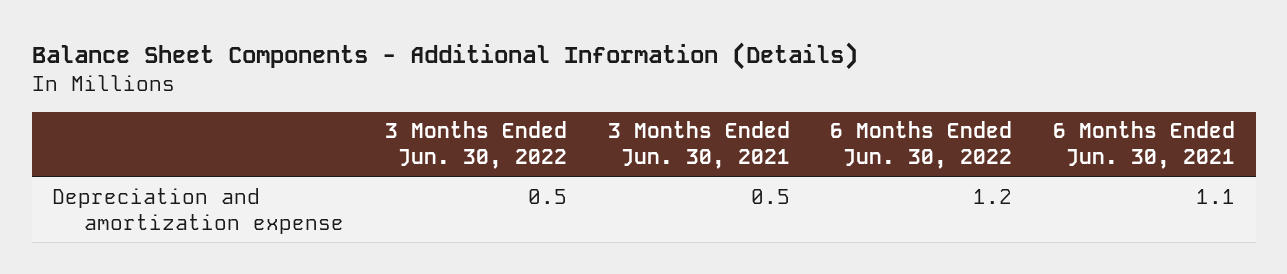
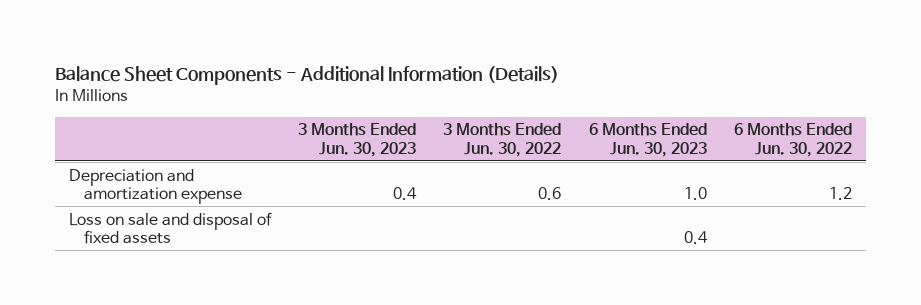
[607,121,790,170] 3 Months Ended Jun. 30, 2021 -> none
[1053,121,1236,170] 6 Months Ended Jun. 30, 2021 -> none
none -> [298,123,417,157] 3 Months Ended Jun. 30, 2023
none -> [588,123,707,157] 6 Months Ended Jun. 30, 2023
[527,188,567,204] 0.5 -> [538,186,562,200] 0.6
none -> [68,211,272,244] Loss on sale and disposal of fixed assets

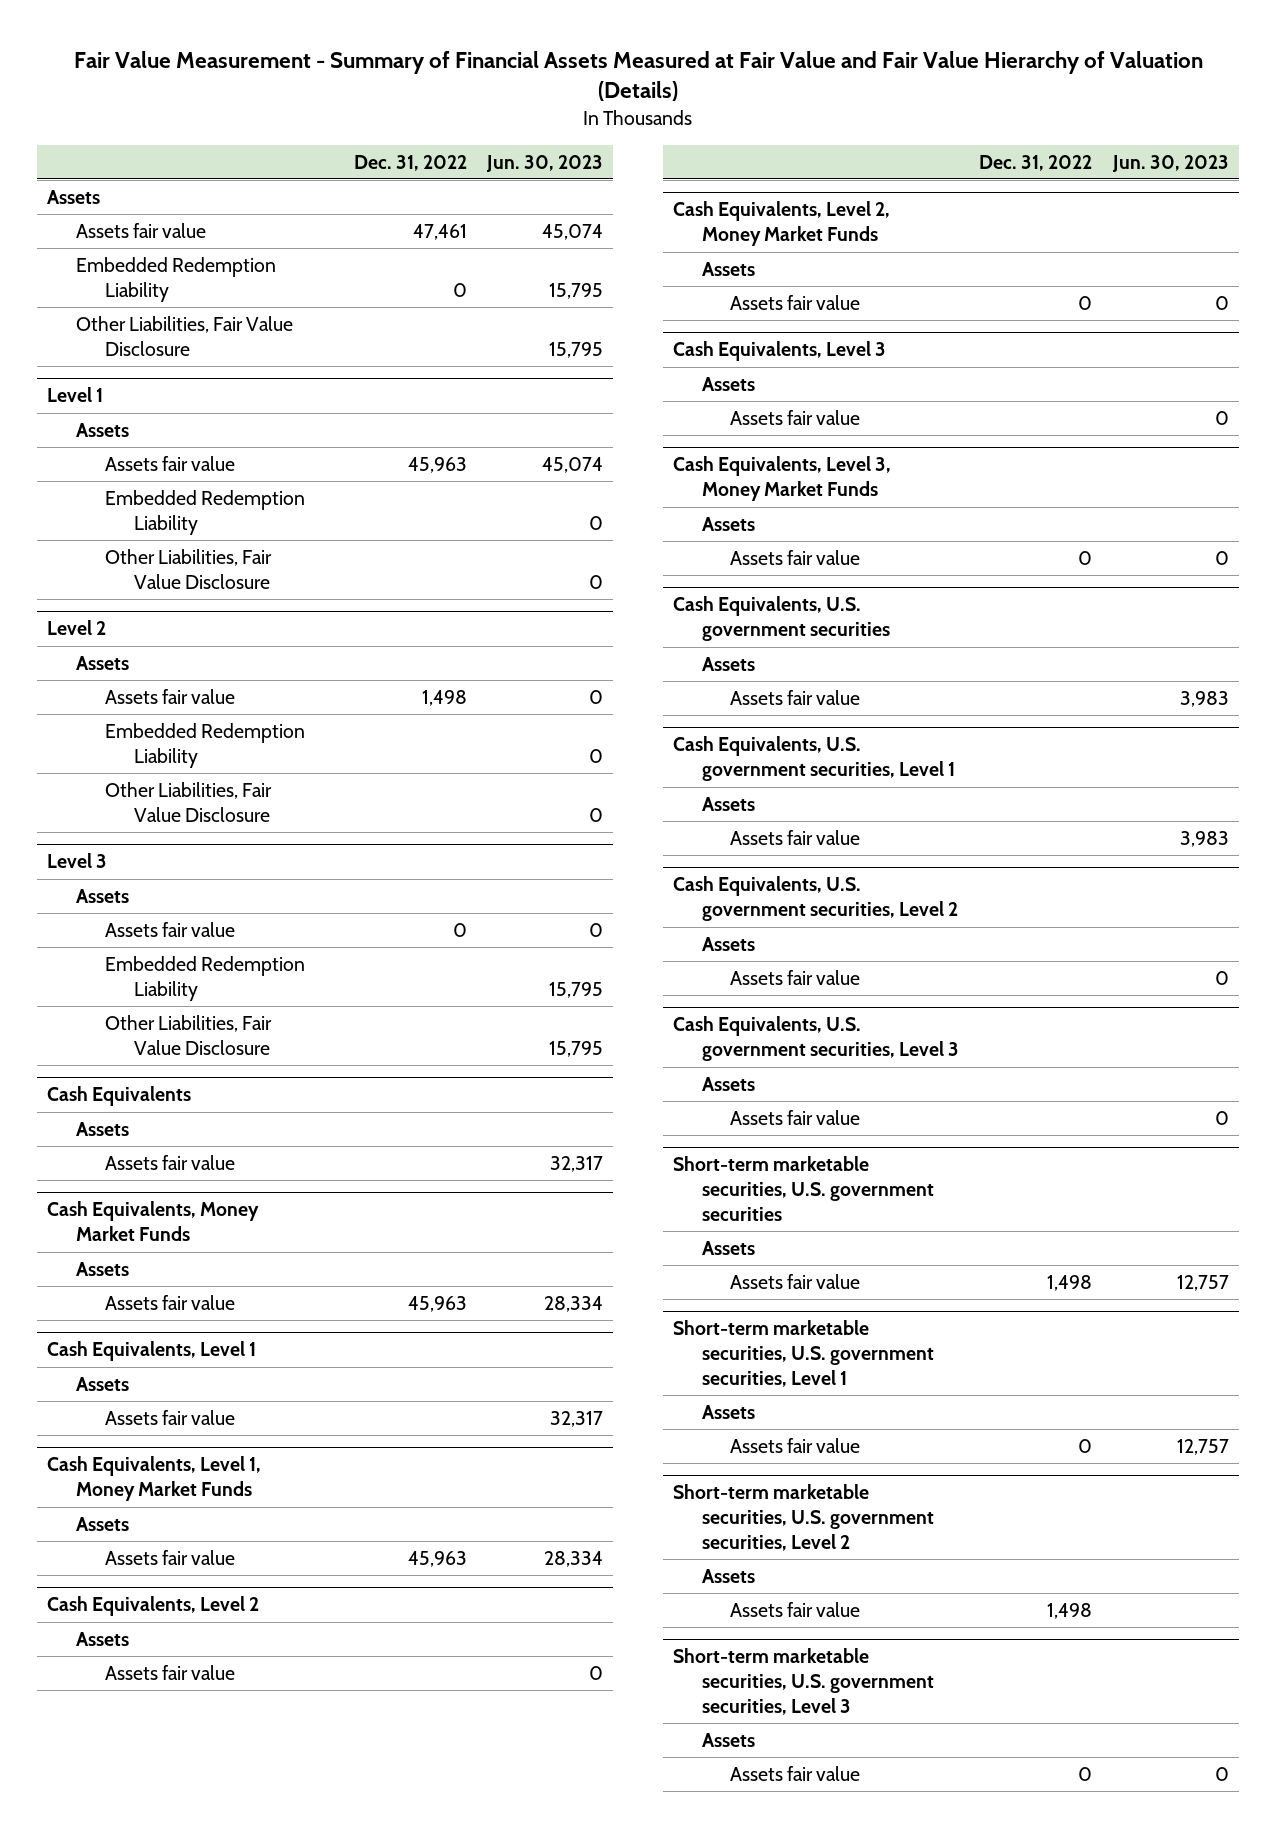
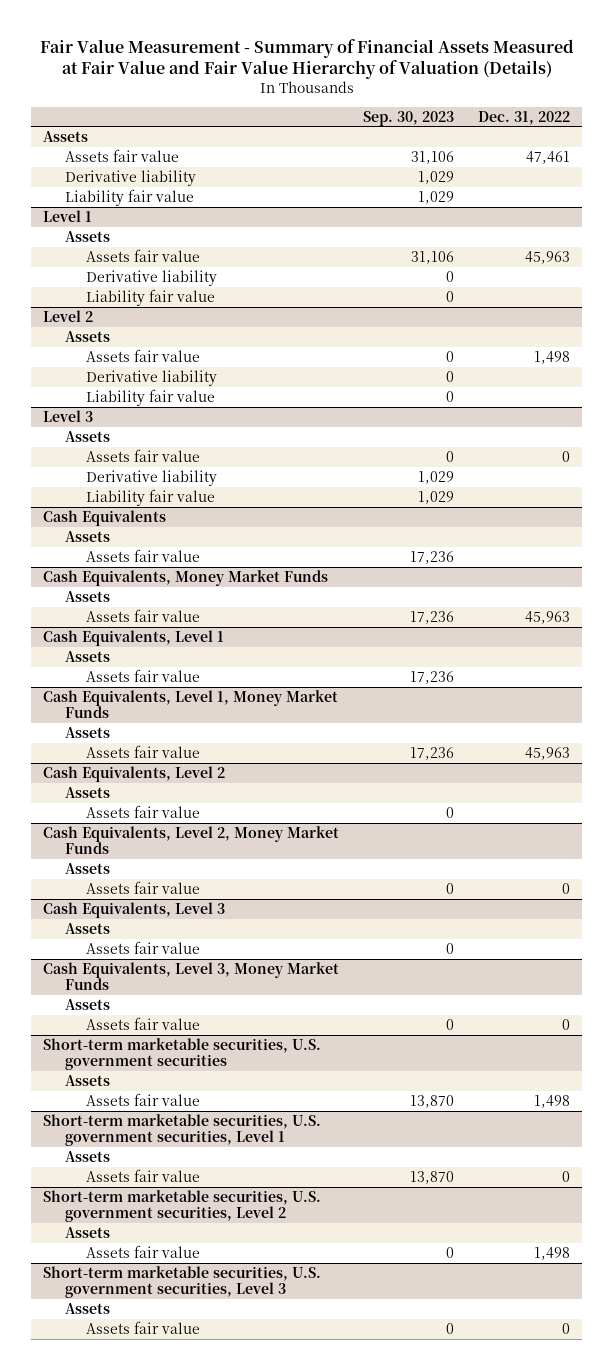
[486,154,604,172] Jun. 30, 2023 -> none
none -> [363,110,455,126] Sep. 30, 2023
[76,256,277,302] Embedded Redemption Liability -> none
none -> [64,169,196,186] Derivative liability
[76,315,294,356] Other Liabilities, Fair Value Disclosure -> [64,188,194,206] Liability fair value
[104,489,305,535] Embedded Redemption Liability -> none
none -> [86,269,218,286] Derivative liability
[104,548,272,589] Other Liabilities, Fair Value Disclosure -> [86,288,216,306] Liability fair value
[104,722,305,768] Embedded Redemption Liability -> none
none -> [86,369,218,386] Derivative liability
[104,781,272,822] Other Liabilities, Fair Value Disclosure -> [86,388,216,406] Liability fair value
[104,955,305,1001] Embedded Redemption Liability -> none
none -> [86,469,218,486] Derivative liability
[104,1014,272,1055] Other Liabilities, Fair Value Disclosure -> [86,488,216,506] Liability fair value
[672,596,890,642] Cash Equivalents, U.S. government securities -> none
[701,656,755,671] Assets -> none
[730,689,861,705] Assets fair value -> none
[672,736,955,782] Cash Equivalents, U.S. government securities, Level 1 -> none
[701,796,755,811] Assets -> none
[730,829,861,845] Assets fair value -> none
[672,876,958,922] Cash Equivalents, U.S. government securities, Level 2 -> none
[701,936,755,951] Assets -> none
[730,969,861,985] Assets fair value -> none
[672,1016,959,1062] Cash Equivalents, U.S. government securities, Level 3 -> none
[701,1076,755,1091] Assets -> none
[730,1109,861,1125] Assets fair value -> none

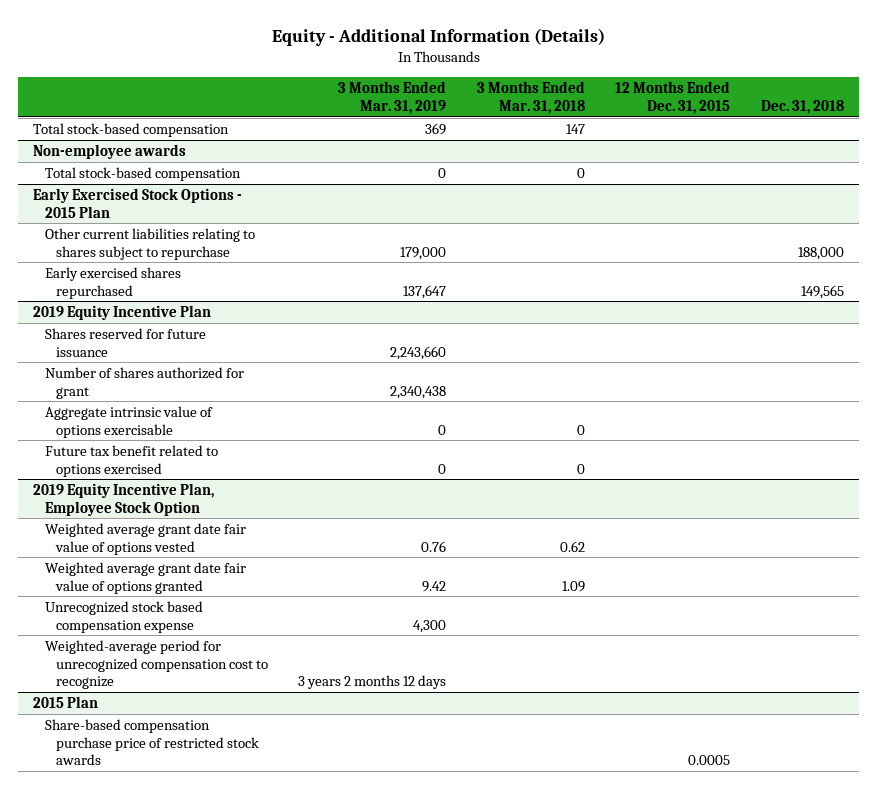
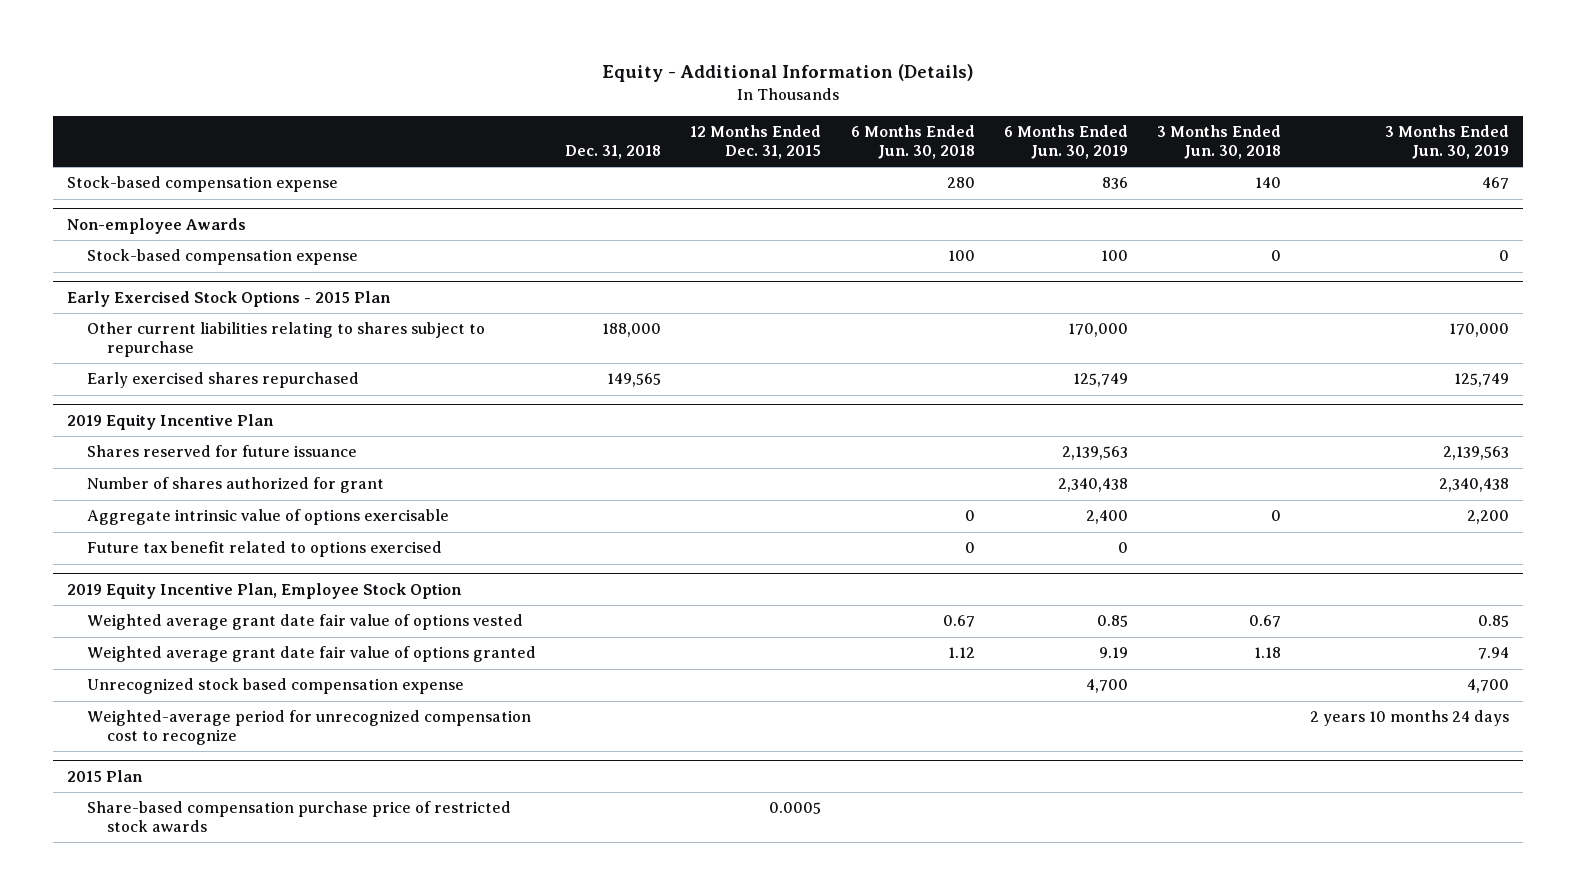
[338,81,447,114] 3 Months Ended Mar. 31, 2019 -> none
[476,81,585,114] 3 Months Ended Mar. 31, 2018 -> none
none -> [850,125,975,160] 6 Months Ended Jun. 30, 2018
none -> [1003,125,1128,160] 6 Months Ended Jun. 30, 2019
none -> [1156,125,1281,160] 3 Months Ended Jun. 30, 2018
none -> [1384,125,1509,160] 3 Months Ended Jun. 30, 2019
[33,123,230,138] Total stock-based compensation -> [67,176,339,193] Stock-based compensation expense
[33,144,187,160] Non-employee awards -> [67,217,247,234] Non-employee Awards
[44,167,241,182] Total stock-based compensation -> [87,249,359,266] Stock-based compensation expense

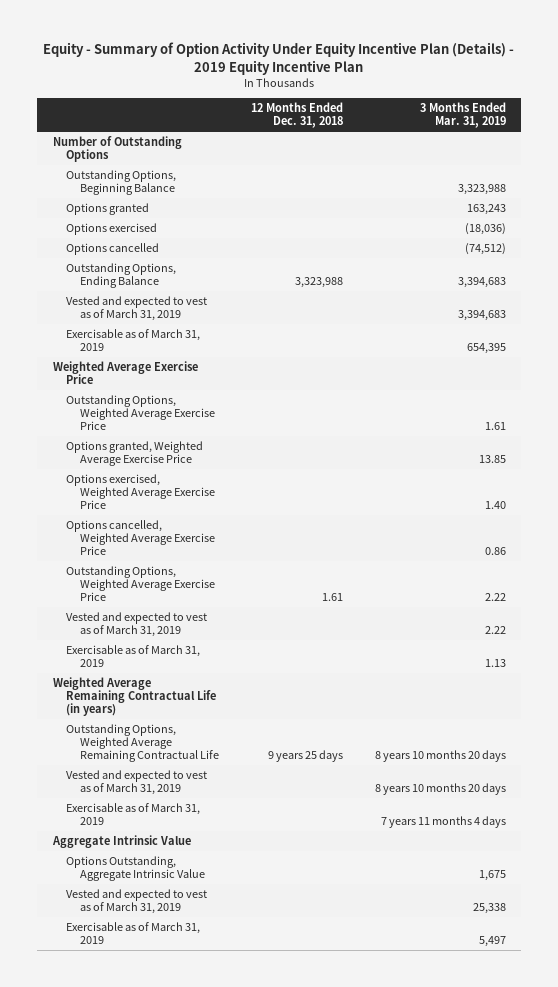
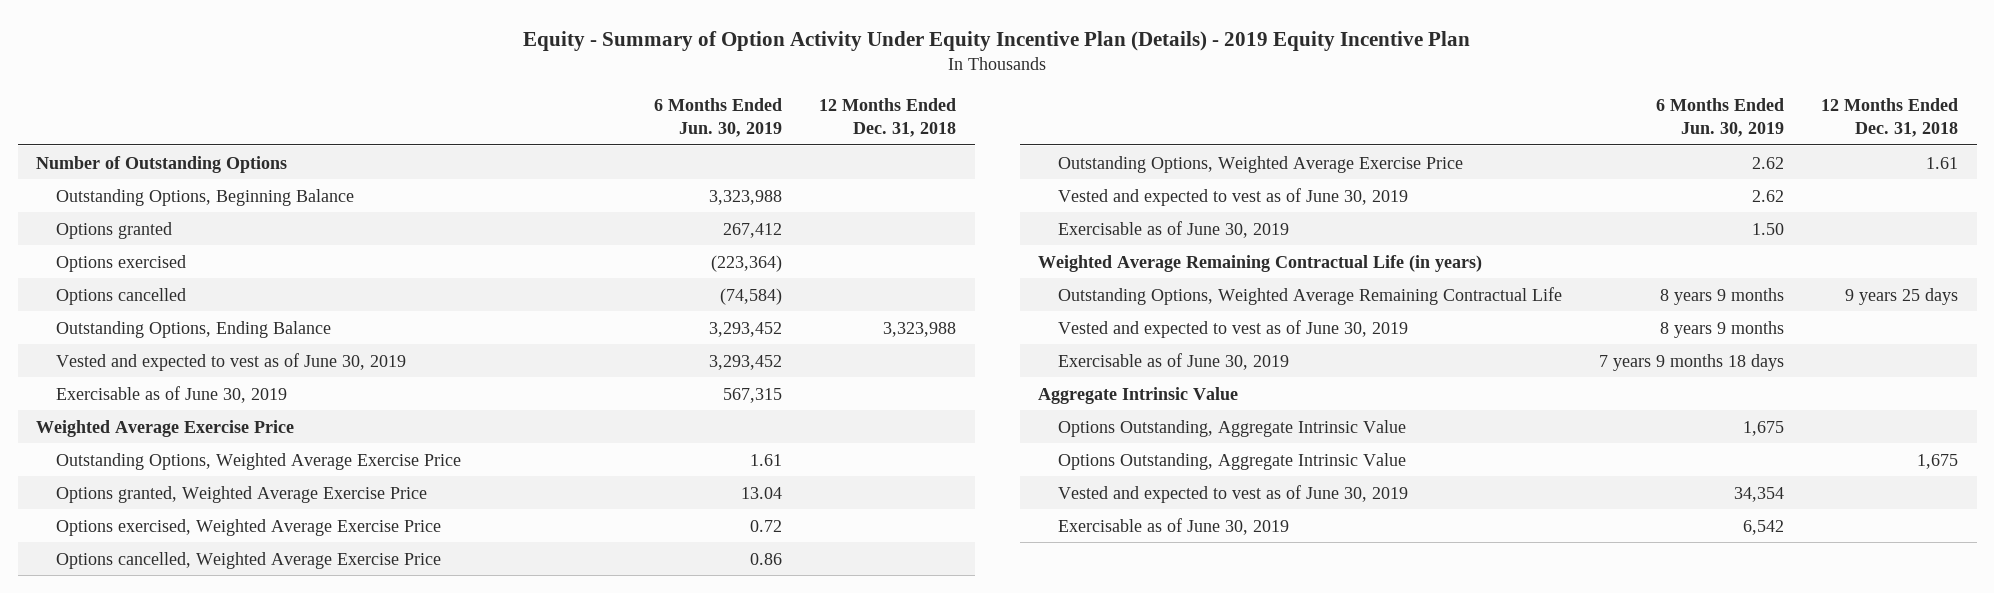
[419,102,506,129] 3 Months Ended Mar. 31, 2019 -> none
none -> [654,97,783,137] 6 Months Ended Jun. 30, 2019
[66,296,208,322] Vested and expected to vest as of March 31, 2019 -> [55,352,406,371] Vested and expected to vest as of June 30, 2019
[66,329,201,352] Exercisable as of March 31, 2019 -> [55,385,287,403] Exercisable as of June 30, 2019
[66,612,208,638] Vested and expected to vest as of March 31, 2019 -> [1058,187,1409,206] Vested and expected to vest as of June 30, 2019
[66,645,201,668] Exercisable as of March 31, 2019 -> [1058,220,1290,238] Exercisable as of June 30, 2019
[66,770,208,796] Vested and expected to vest as of March 31, 2019 -> [1058,319,1409,338] Vested and expected to vest as of June 30, 2019
[66,803,201,826] Exercisable as of March 31, 2019 -> [1058,352,1290,370] Exercisable as of June 30, 2019
none -> [1058,452,1407,470] Options Outstanding, Aggregate Intrinsic Value
[66,889,208,915] Vested and expected to vest as of March 31, 2019 -> [1058,484,1409,503] Vested and expected to vest as of June 30, 2019
[66,922,201,945] Exercisable as of March 31, 2019 -> [1058,517,1290,535] Exercisable as of June 30, 2019

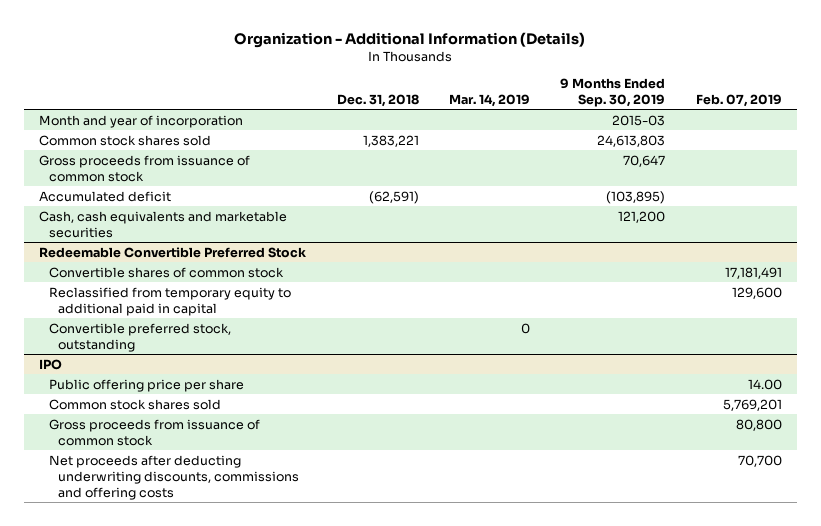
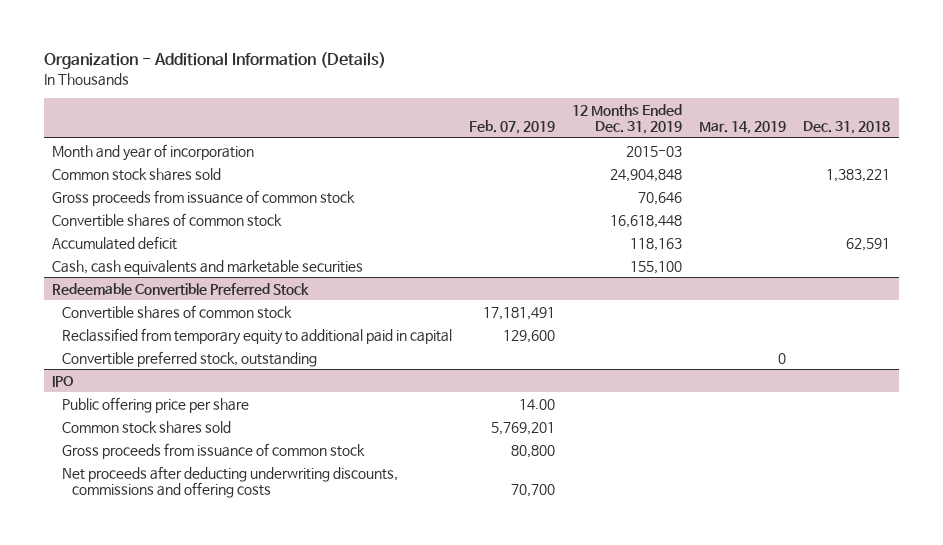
[560,77,666,108] 9 Months Ended Sep. 30, 2019 -> none
none -> [572,103,683,135] 12 Months Ended Dec. 31, 2019
none -> [52,212,283,227] Convertible shares of common stock
[368,190,419,204] (62,591) -> [846,237,891,251] 62,591

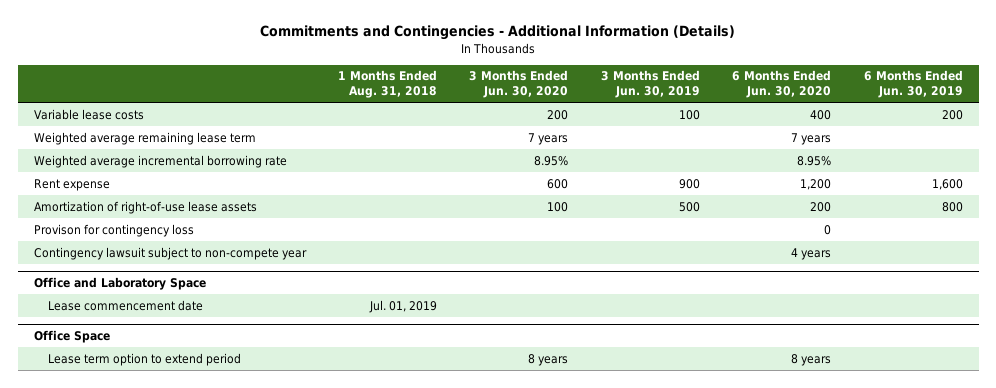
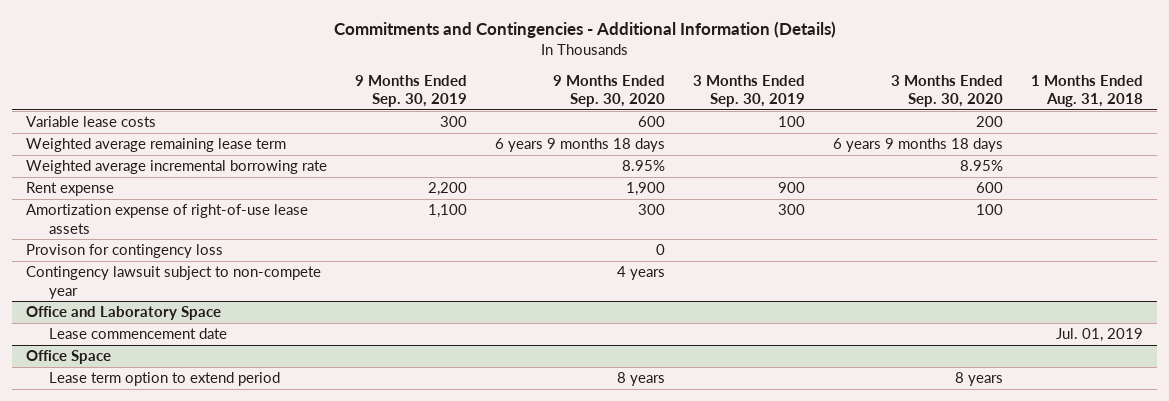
[469,70,569,99] 3 Months Ended Jun. 30, 2020 -> none
[600,70,700,99] 3 Months Ended Jun. 30, 2019 -> none
[732,70,832,99] 6 Months Ended Jun. 30, 2020 -> none
[863,70,963,99] 6 Months Ended Jun. 30, 2019 -> none
none -> [355,74,468,107] 9 Months Ended Sep. 30, 2019
none -> [553,74,666,107] 9 Months Ended Sep. 30, 2020
none -> [692,74,805,107] 3 Months Ended Sep. 30, 2019
none -> [890,74,1003,107] 3 Months Ended Sep. 30, 2020
[33,200,257,214] Amortization of right-of-use lease assets -> [26,204,309,234] Amortization expense of right-of-use lease assets

